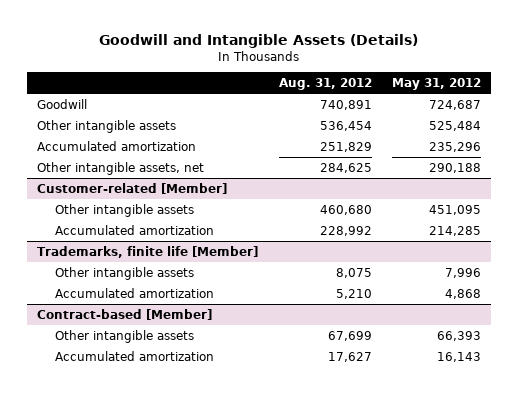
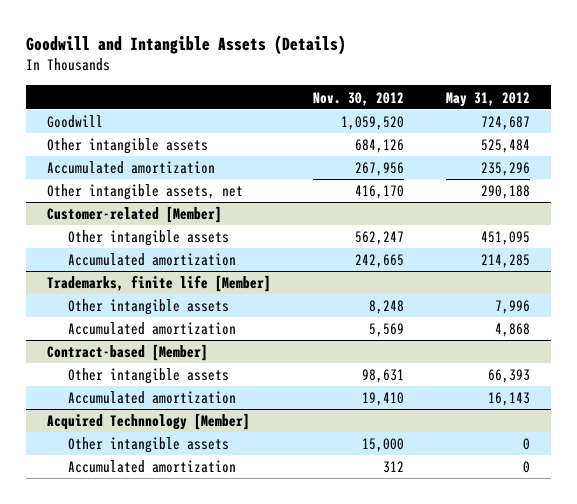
[278,77,372,90] Aug. 31, 2012 -> none
none -> [313,91,405,106] Nov. 30, 2012
none -> [47,413,251,431] Acquired Technnology [Member]
none -> [68,437,230,454] Other intangible assets
none -> [68,460,237,474] Accumulated amortization

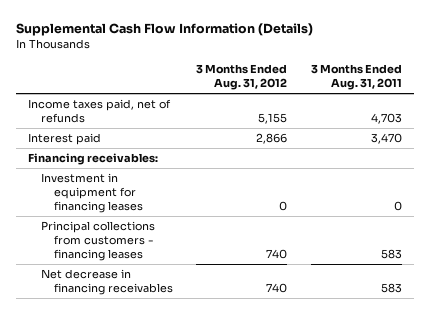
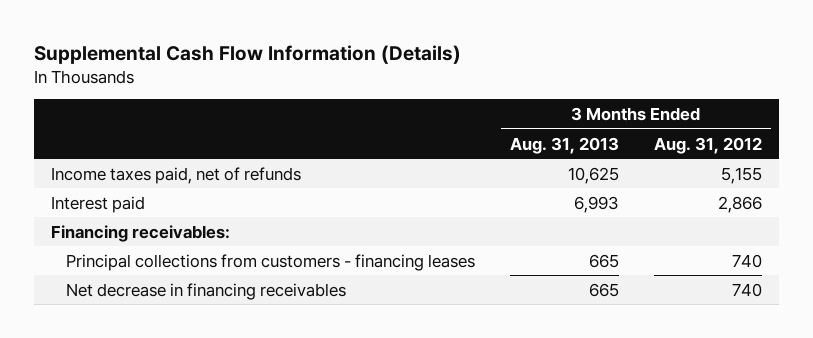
[310,64,402,90] 3 Months Ended Aug. 31, 2011 -> none
none -> [510,136,620,154] Aug. 31, 2013
[40,173,143,214] Investment in equipment for financing leases -> none

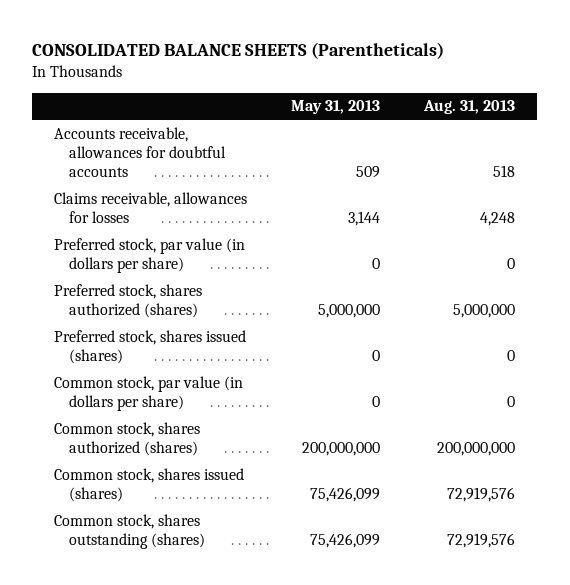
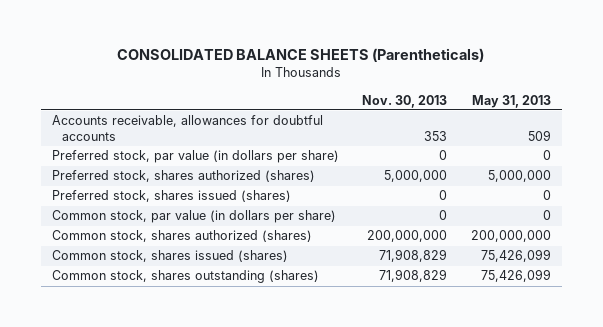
[423,100,516,115] Aug. 31, 2013 -> none
none -> [362,94,448,108] Nov. 30, 2013
[54,191,248,223] Claims receivable, allowances for losses -> none

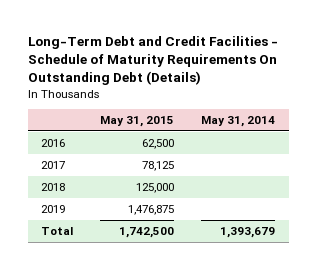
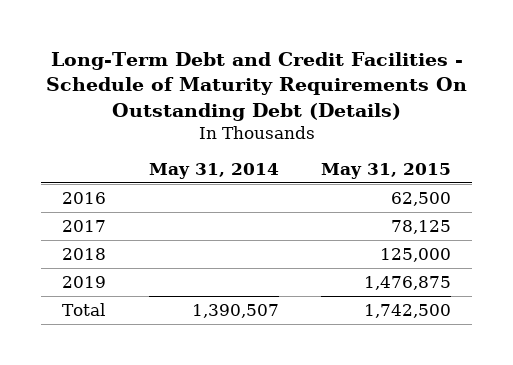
[220,226,276,238] 1,393,679 -> [191,303,279,318] 1,390,507

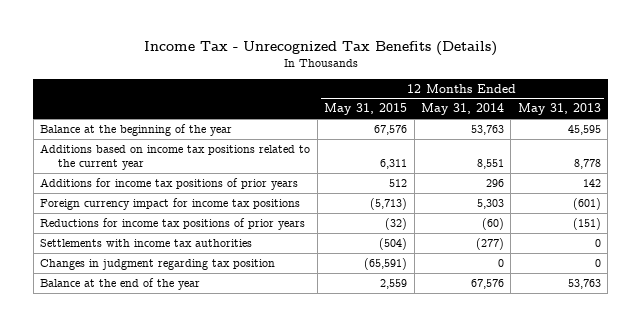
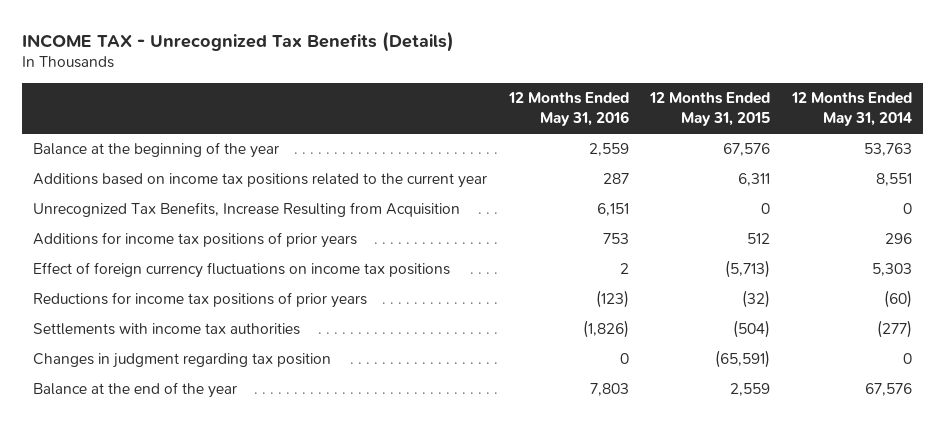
[143,41,497,57] Income Tax - Unrecognized Tax Benefits (Details) -> [22,30,455,52] INCOME TAX - Unrecognized Tax Benefits (Details)
[517,103,601,116] May 31, 2013 -> none
none -> [507,92,629,127] 12 Months Ended May 31, 2016
none -> [33,202,461,218] Unrecognized Tax Benefits, Increase Resulting from Acquisition
[40,197,301,210] Foreign currency impact for income tax positions -> [33,262,451,279] Effect of foreign currency fluctuations on income tax positions

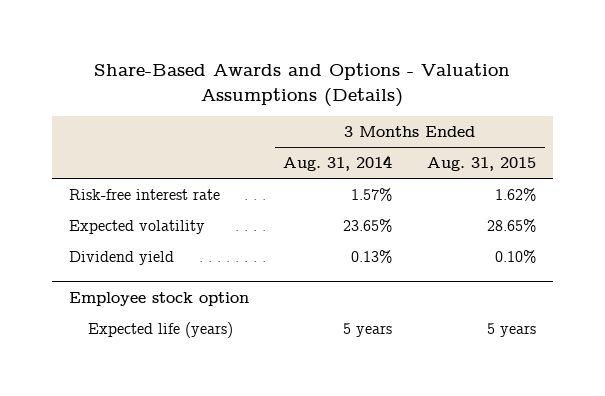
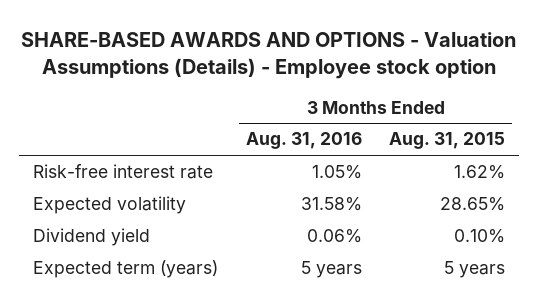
[94,63,511,107] Share-Based Awards and Options - Valuation Assumptions (Details) -> [21,31,517,79] SHARE-BASED AWARDS AND OPTIONS - Valuation Assumptions (Details) - Employee stock option
[283,155,393,172] Aug. 31, 2014 -> none
none -> [245,132,362,150] Aug. 31, 2016
[68,291,249,306] Employee stock option -> none
[88,321,234,338] Expected life (years) -> [33,260,219,279] Expected term (years)

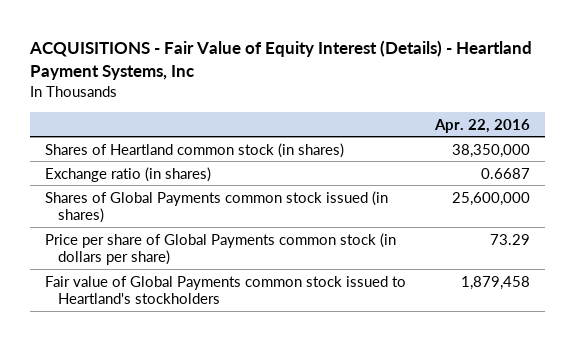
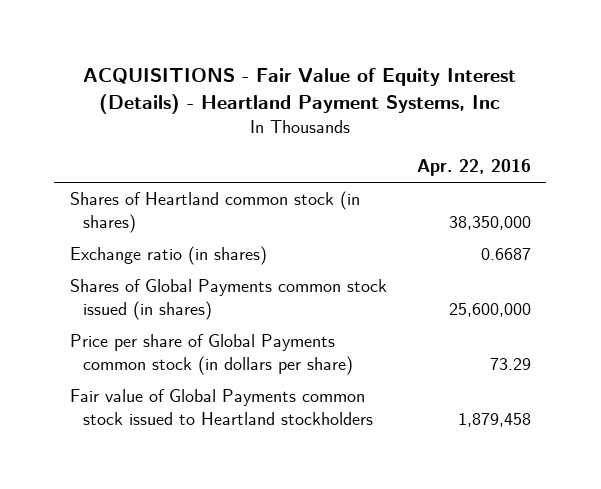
[44,275,406,305] Fair value of Global Payments common stock issued to Heartland's stockholders -> [69,389,373,425] Fair value of Global Payments common stock issued to Heartland stockholders

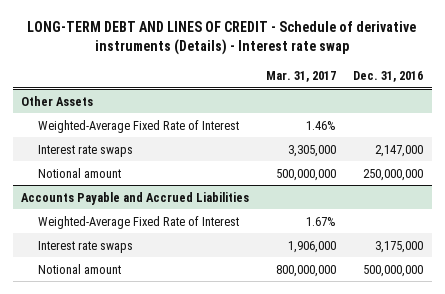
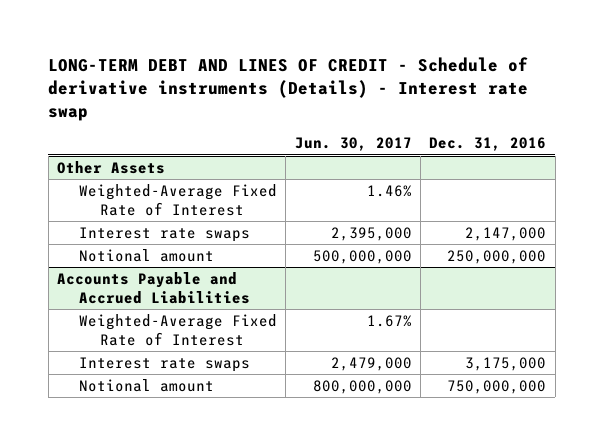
[266,70,337,82] Mar. 31, 2017 -> none
none -> [294,137,412,152] Jun. 30, 2017
[363,264,424,277] 500,000,000 -> [447,379,547,394] 750,000,000

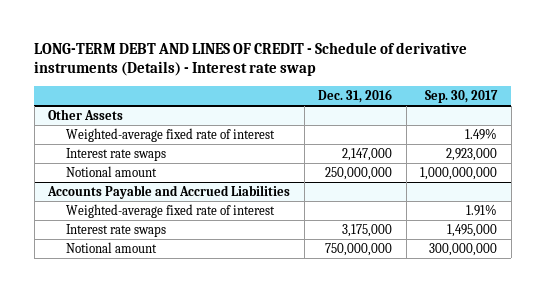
[294,137,412,152] Jun. 30, 2017 -> none
none -> [425,89,499,103] Sep. 30, 2017
[78,183,277,216] Weighted-Average Fixed Rate of Interest -> [65,127,275,142] Weighted-average fixed rate of interest
[78,313,277,346] Weighted-Average Fixed Rate of Interest -> [65,203,275,218] Weighted-average fixed rate of interest

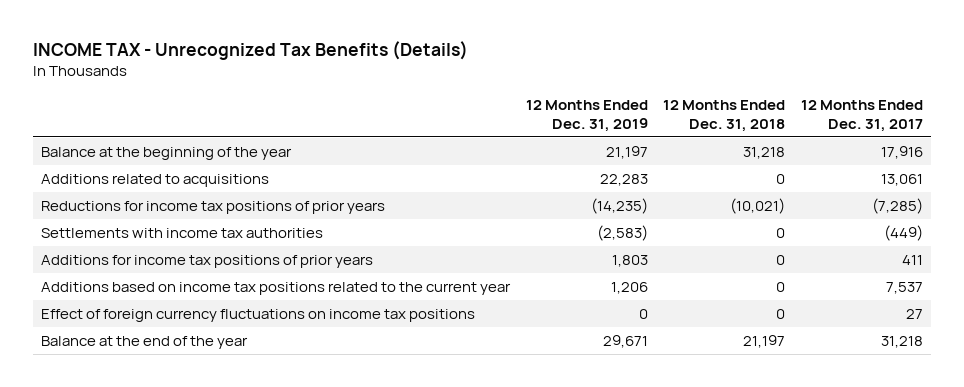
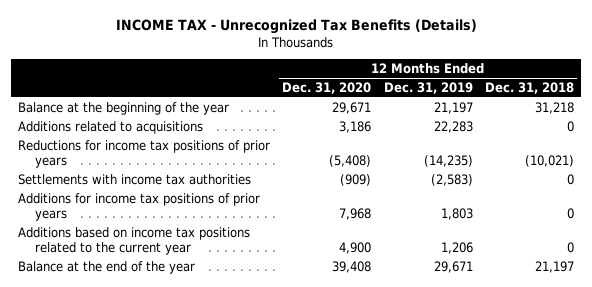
[801,100,924,132] 12 Months Ended Dec. 31, 2017 -> none
none -> [282,82,372,95] Dec. 31, 2020
[40,308,475,322] Effect of foreign currency fluctuations on income tax positions -> none

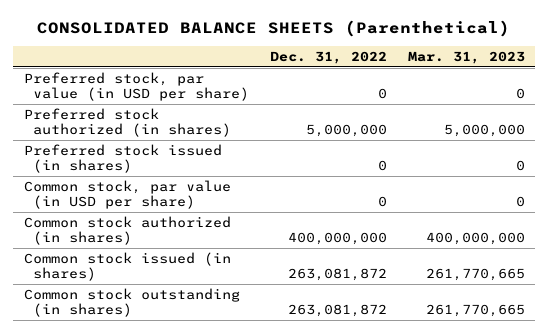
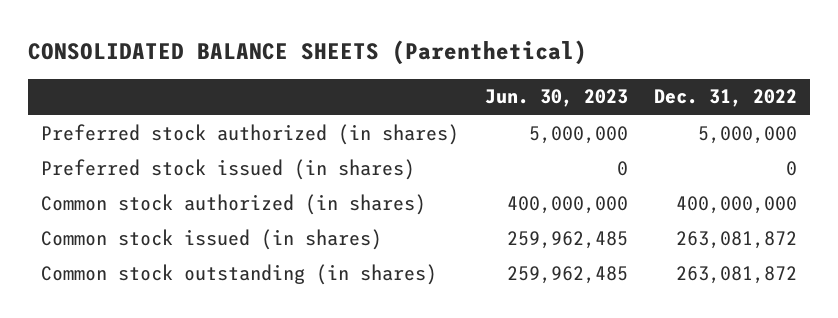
[407,50,525,64] Mar. 31, 2023 -> none
none -> [485,89,629,108] Jun. 30, 2023
[23,71,249,102] Preferred stock, par value (in USD per share) -> none
[23,179,231,210] Common stock, par value (in USD per share) -> none

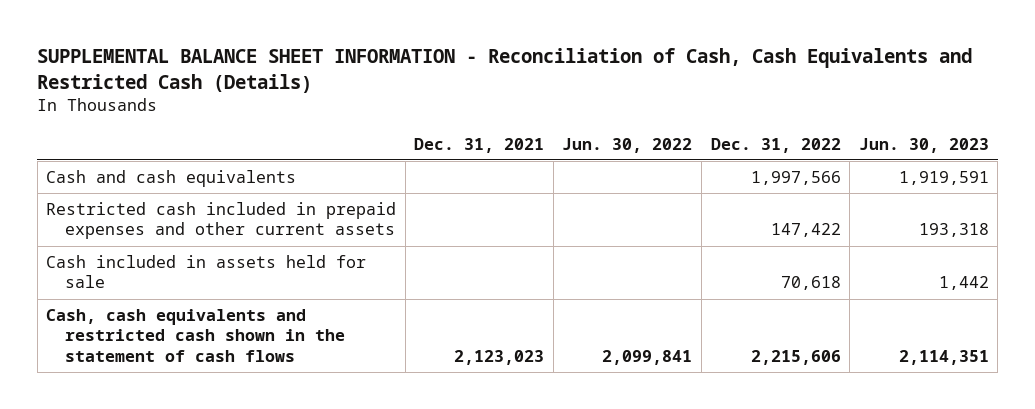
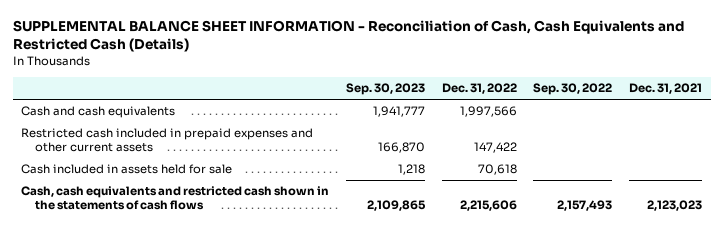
[562,137,693,153] Jun. 30, 2022 -> none
[858,137,989,153] Jun. 30, 2023 -> none
none -> [345,83,425,96] Sep. 30, 2023
none -> [533,83,613,96] Sep. 30, 2022
[46,309,345,362] Cash, cash equivalents and restricted cash shown in the statement of cash flows -> [21,186,330,211] Cash, cash equivalents and restricted cash shown in the statements of cash flows

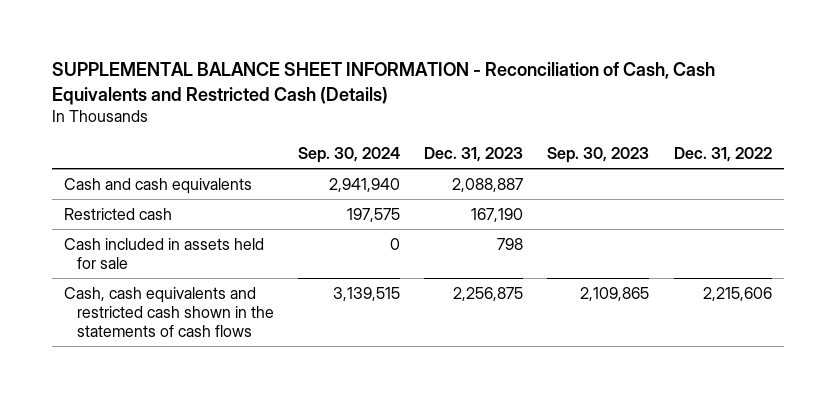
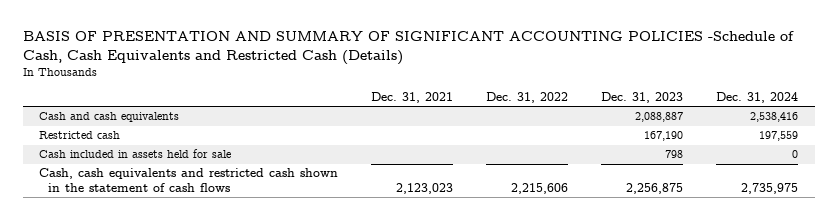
[51,62,715,105] SUPPLEMENTAL BALANCE SHEET INFORMATION - Reconciliation of Cash, Cash Equivalents and Restricted Cash (Details) -> [22,31,794,65] BASIS OF PRESENTATION AND SUMMARY OF SIGNIFICANT ACCOUNTING POLICIES -Schedule of Cash, Cash Equivalents and Restricted Cash (Details)
[297,146,400,163] Sep. 30, 2024 -> none
[547,146,650,163] Sep. 30, 2023 -> none
none -> [371,91,454,103] Dec. 31, 2021
none -> [716,91,799,103] Dec. 31, 2024
[63,286,274,338] Cash, cash equivalents and restricted cash shown in the statements of cash flows -> [39,168,339,192] Cash, cash equivalents and restricted cash shown in the statement of cash flows

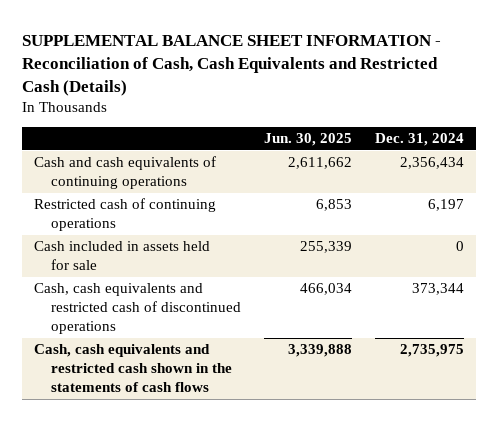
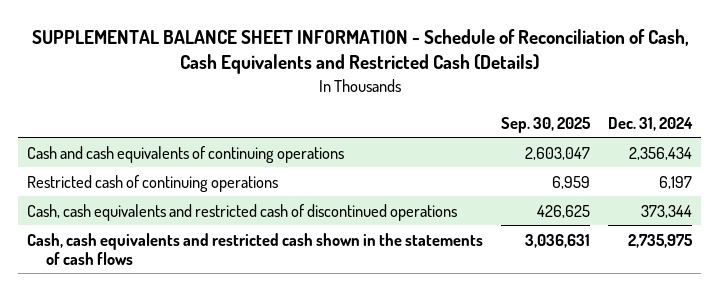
[22,34,442,96] SUPPLEMENTAL BALANCE SHEET INFORMATION - Reconciliation of Cash, Cash Equivalents and Restricted Cash (Details) -> [31,28,689,75] SUPPLEMENTAL BALANCE SHEET INFORMATION - Schedule of Reconciliation of Cash, Cash Equivalents and Restricted Cash (Details)
[263,133,352,147] Jun. 30, 2025 -> none
none -> [501,116,592,133] Sep. 30, 2025
[33,241,210,271] Cash included in assets held for sale -> none

